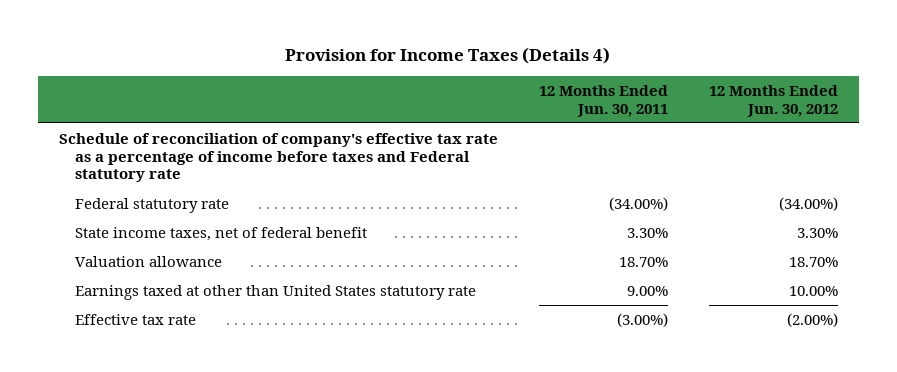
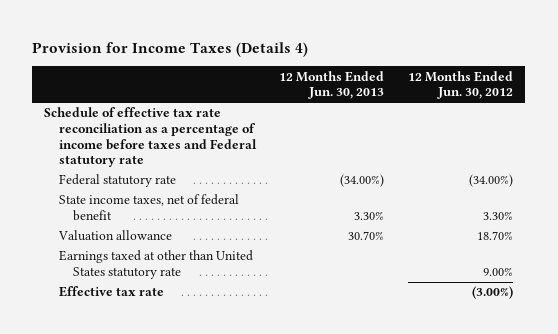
[538,84,668,117] 12 Months Ended Jun. 30, 2011 -> none
none -> [279,70,385,100] 12 Months Ended Jun. 30, 2013
[58,132,498,183] Schedule of reconciliation of company's effective tax rate as a percentage of income before taxes and Federal statutory rate -> [44,107,257,168] Schedule of effective tax rate reconciliation as a percentage of income before taxes and Federal statutory rate
[788,285,838,296] 10.00% -> [483,266,514,276] 9.00%
[786,312,838,327] (2.00%) -> [472,286,514,300] (3.00%)

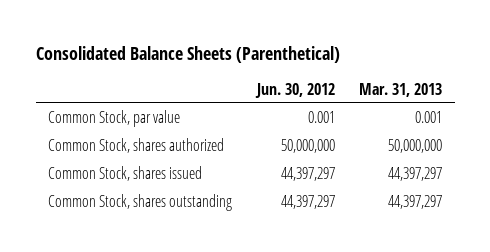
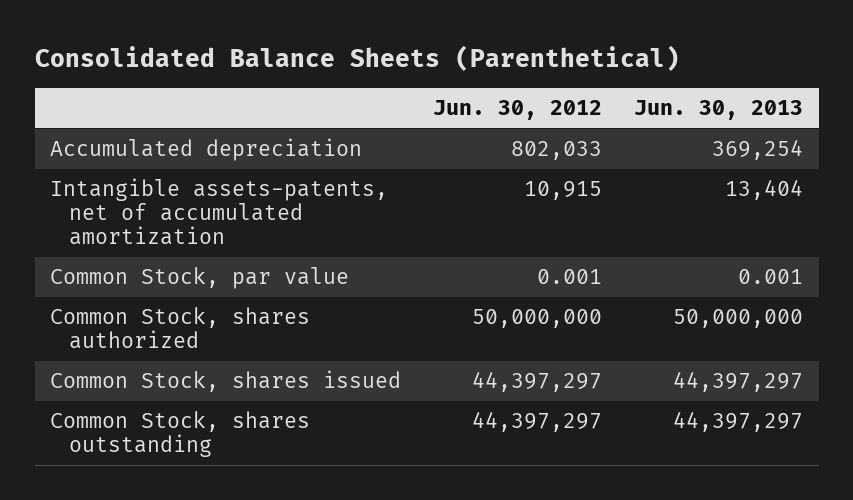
[359,82,443,97] Mar. 31, 2013 -> none
none -> [633,100,803,121] Jun. 30, 2013
none -> [50,138,363,162] Accumulated depreciation
none -> [50,178,389,246] Intangible assets-patents, net of accumulated amortization

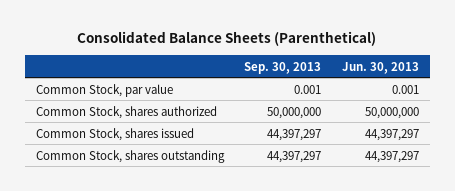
[433,100,603,121] Jun. 30, 2012 -> none
none -> [244,61,322,74] Sep. 30, 2013
[50,138,363,162] Accumulated depreciation -> none
[50,178,389,246] Intangible assets-patents, net of accumulated amortization -> none

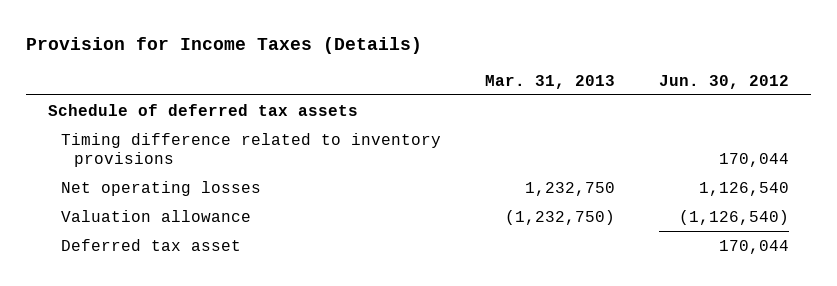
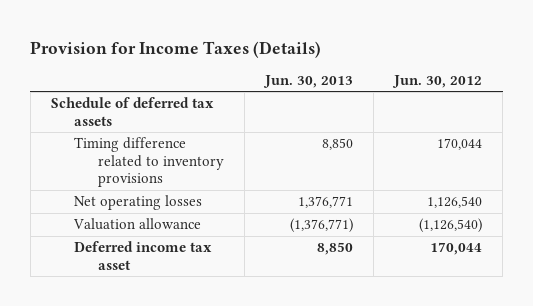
[484,74,615,89] Mar. 31, 2013 -> none
none -> [262,74,353,88] Jun. 30, 2013
[60,238,241,251] Deferred tax asset -> [74,241,213,270] Deferred income tax asset

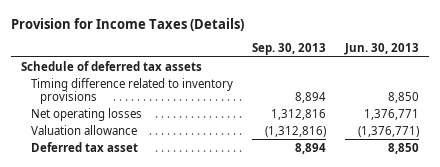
[392,74,483,88] Jun. 30, 2012 -> none
none -> [251,43,326,56] Sep. 30, 2013
[74,241,213,270] Deferred income tax asset -> [30,141,138,152] Deferred tax asset

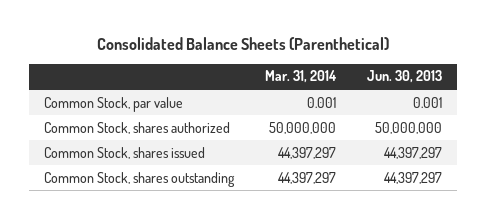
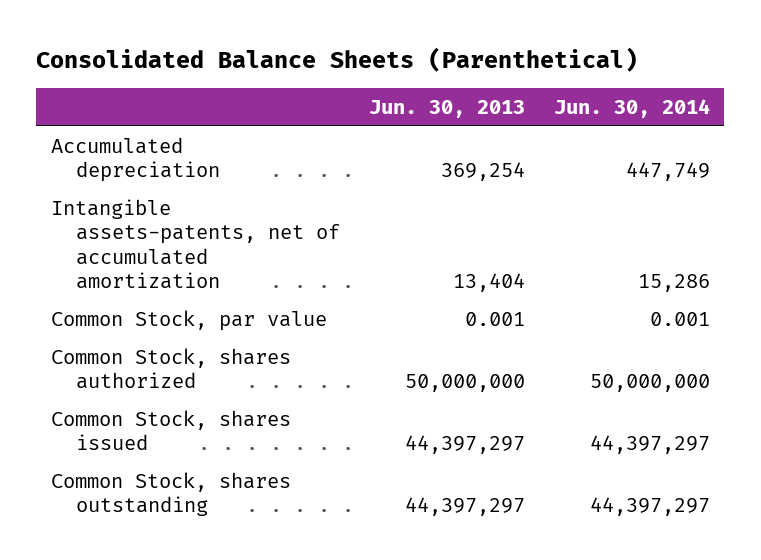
[264,70,337,84] Mar. 31, 2014 -> none
none -> [553,98,710,118] Jun. 30, 2014
none -> [50,137,220,183] Accumulated depreciation
none -> [50,199,340,290] Intangible assets-patents, net of accumulated amortization

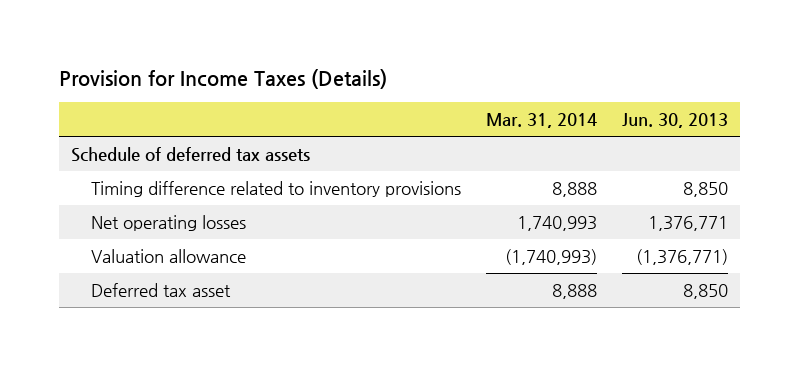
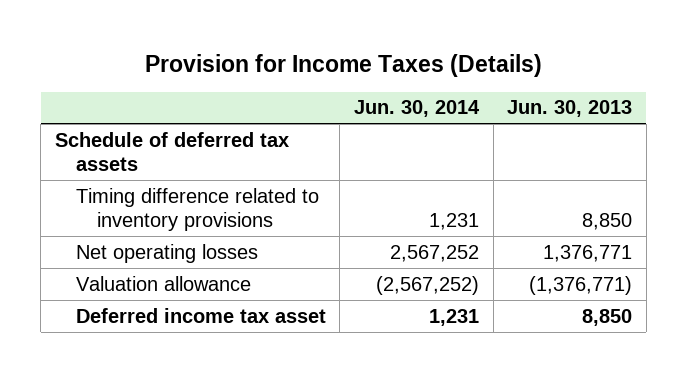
[485,113,597,129] Mar. 31, 2014 -> none
none -> [354,100,481,118] Jun. 30, 2014
[90,282,231,297] Deferred tax asset -> [75,307,326,323] Deferred income tax asset

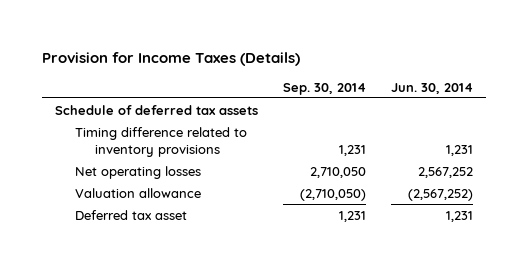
[507,100,633,118] Jun. 30, 2013 -> none
none -> [282,82,366,95] Sep. 30, 2014
[75,307,326,323] Deferred income tax asset -> [75,209,188,220] Deferred tax asset

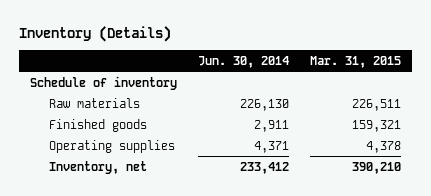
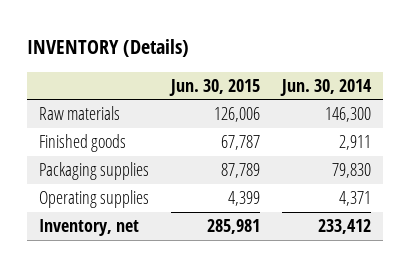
[19,26,172,43] Inventory (Details) -> [27,39,190,58] INVENTORY (Details)
[310,55,402,68] Mar. 31, 2015 -> none
none -> [169,78,261,96] Jun. 30, 2015
[29,75,177,90] Schedule of inventory -> none
[240,98,290,111] 226,130 -> [325,107,372,123] 146,300
none -> [38,162,149,181] Packaging supplies

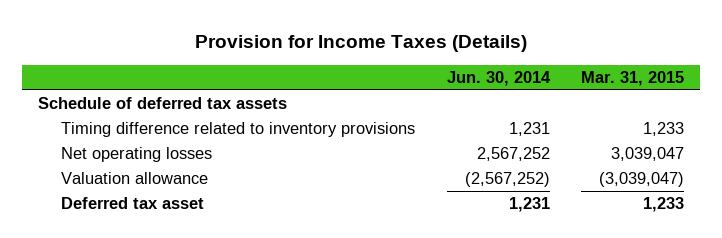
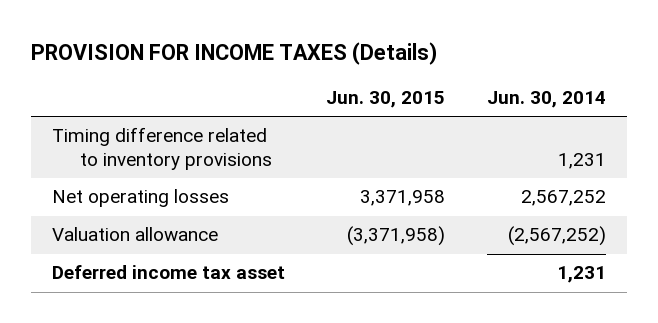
[194,34,527,52] Provision for Income Taxes (Details) -> [30,42,437,66] PROVISION FOR INCOME TAXES (Details)
[581,70,685,86] Mar. 31, 2015 -> none
none -> [326,91,446,109] Jun. 30, 2015
[37,97,287,110] Schedule of deferred tax assets -> none
[61,197,205,210] Deferred tax asset -> [51,265,285,280] Deferred income tax asset

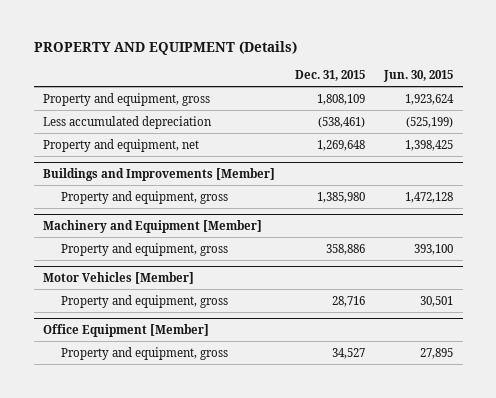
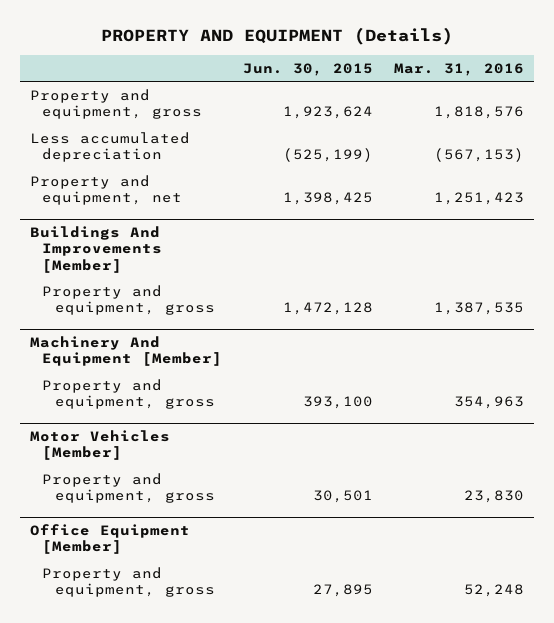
[294,70,365,82] Dec. 31, 2015 -> none
none -> [393,62,524,76] Mar. 31, 2016
[43,168,276,182] Buildings and Improvements [Member] -> [30,226,163,273] Buildings And Improvements [Member]
[43,220,263,234] Machinery and Equipment [Member] -> [30,336,223,367] Machinery And Equipment [Member]

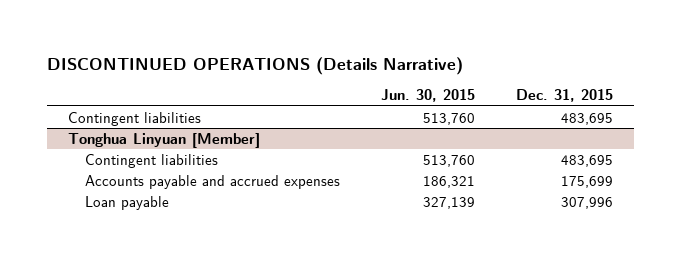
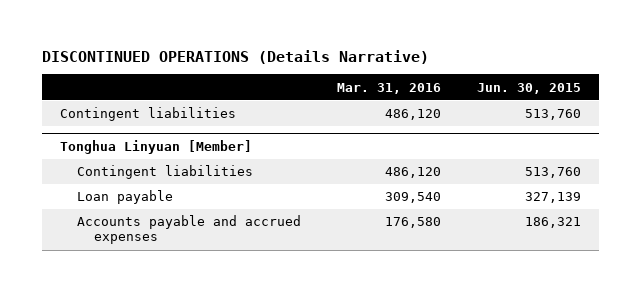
[516,89,614,103] Dec. 31, 2015 -> none
none -> [336,82,441,94] Mar. 31, 2016
[84,174,340,189] Accounts payable and accrued expenses -> [76,215,301,245] Accounts payable and accrued expenses

